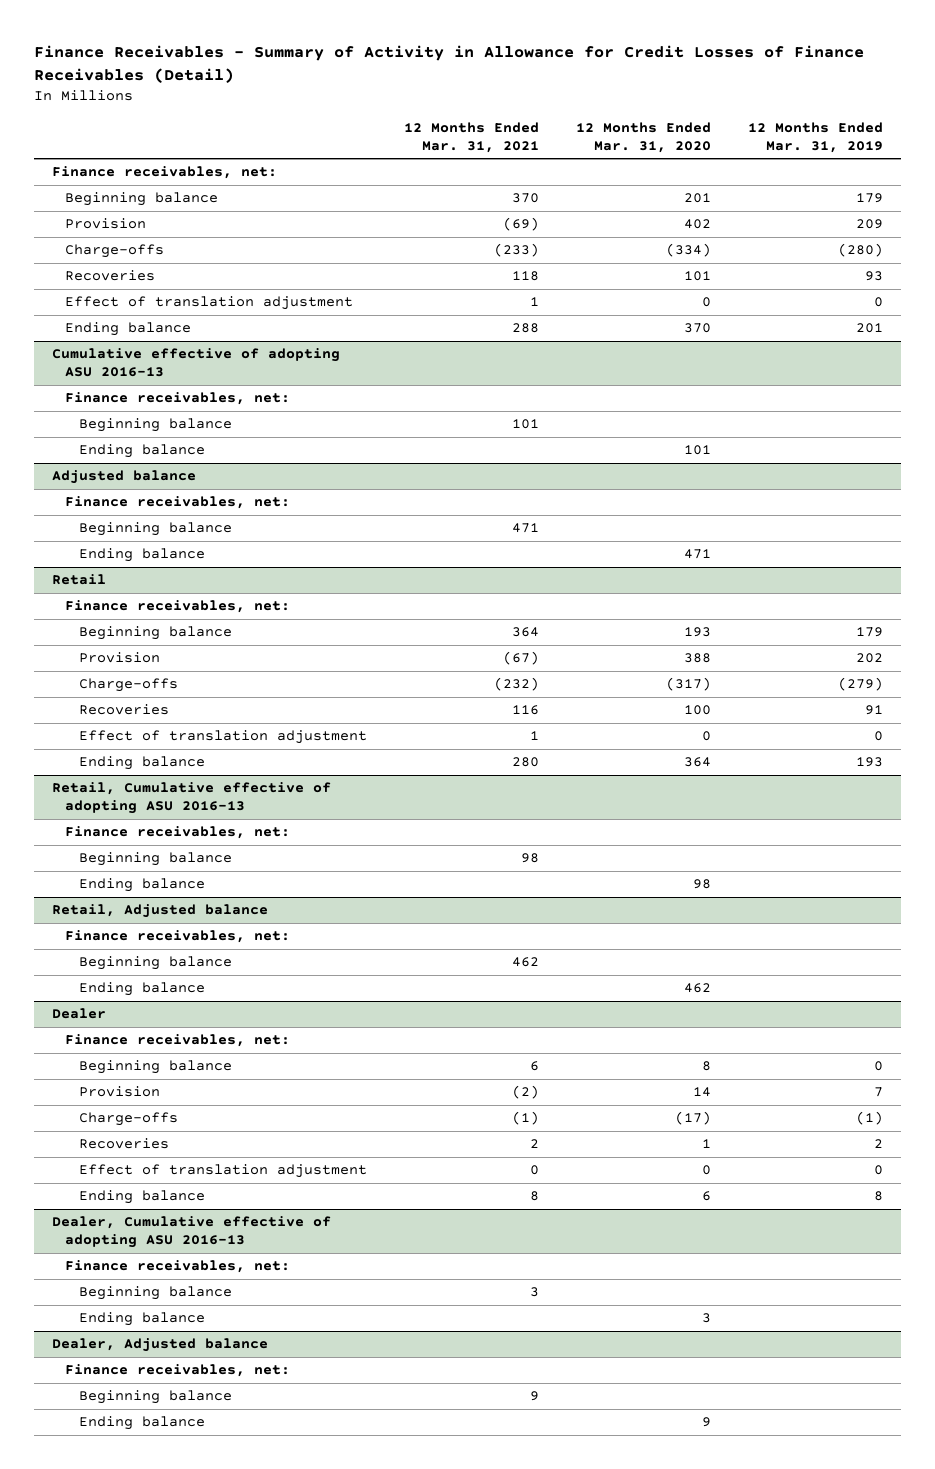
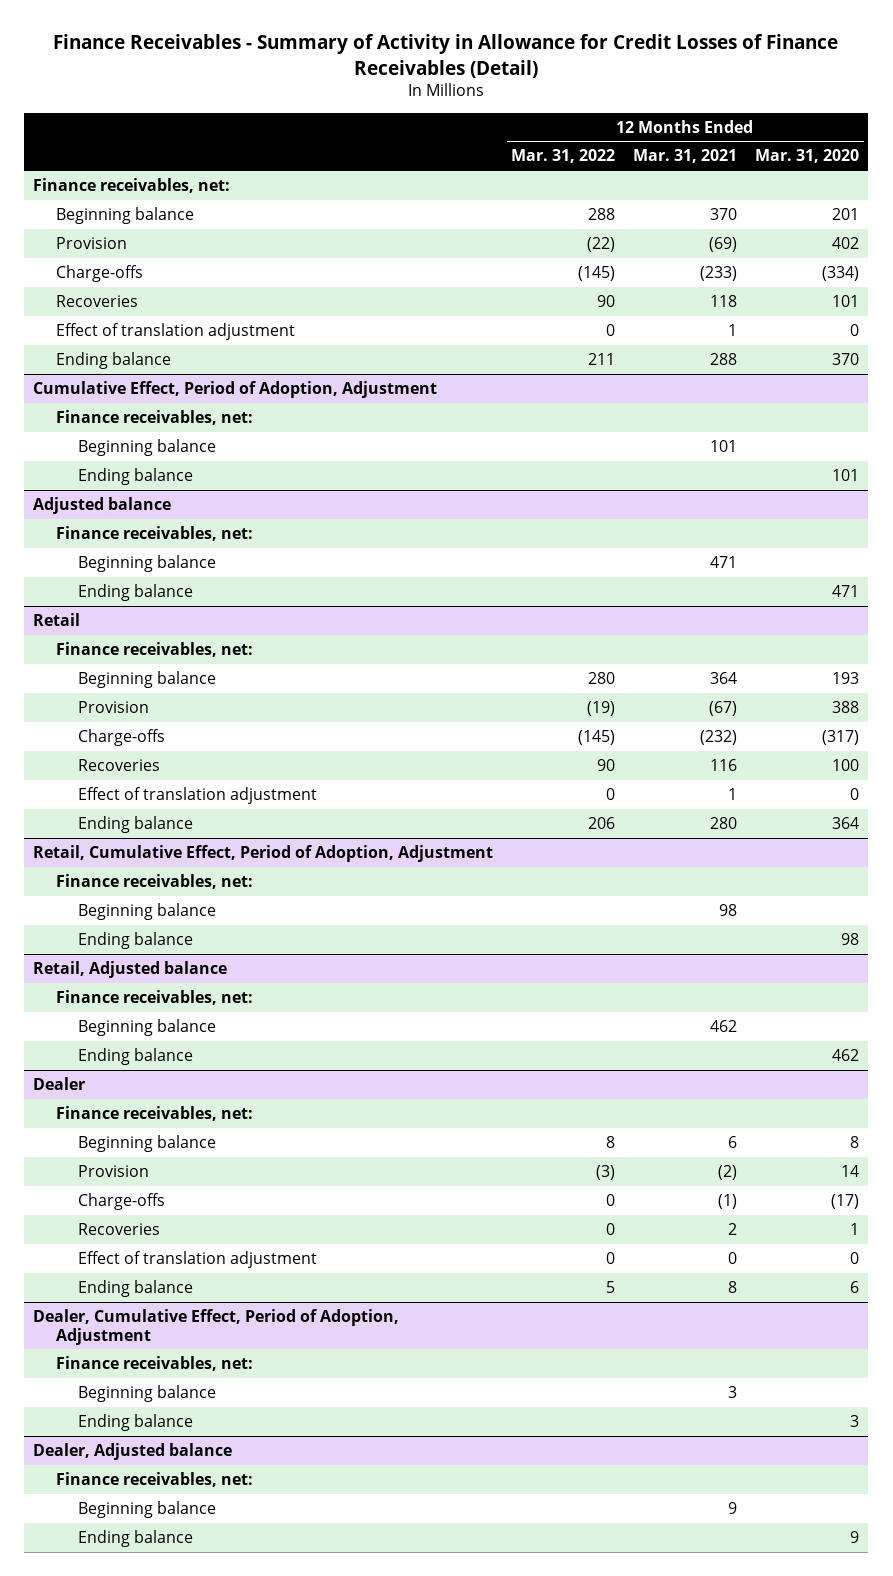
[747,121,883,153] 12 Months Ended Mar. 31, 2019 -> none
none -> [511,149,616,164] Mar. 31, 2022
[52,348,341,378] Cumulative effective of adopting ASU 2016-13 -> [33,381,438,399] Cumulative Effect, Period of Adoption, Adjustment
[52,782,332,815] Retail, Cumulative effective of adopting ASU 2016-13 -> none
none -> [33,845,494,863] Retail, Cumulative Effect, Period of Adoption, Adjustment
[52,1216,332,1249] Dealer, Cumulative effective of adopting ASU 2016-13 -> none
none -> [33,1309,400,1345] Dealer, Cumulative Effect, Period of Adoption, Adjustment

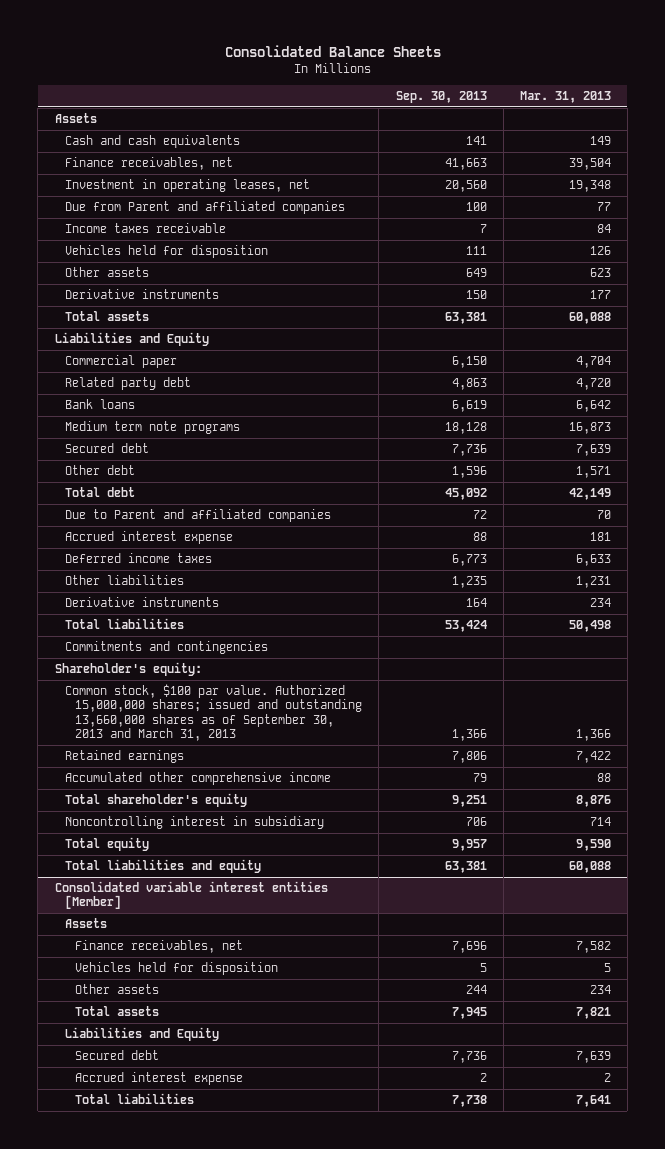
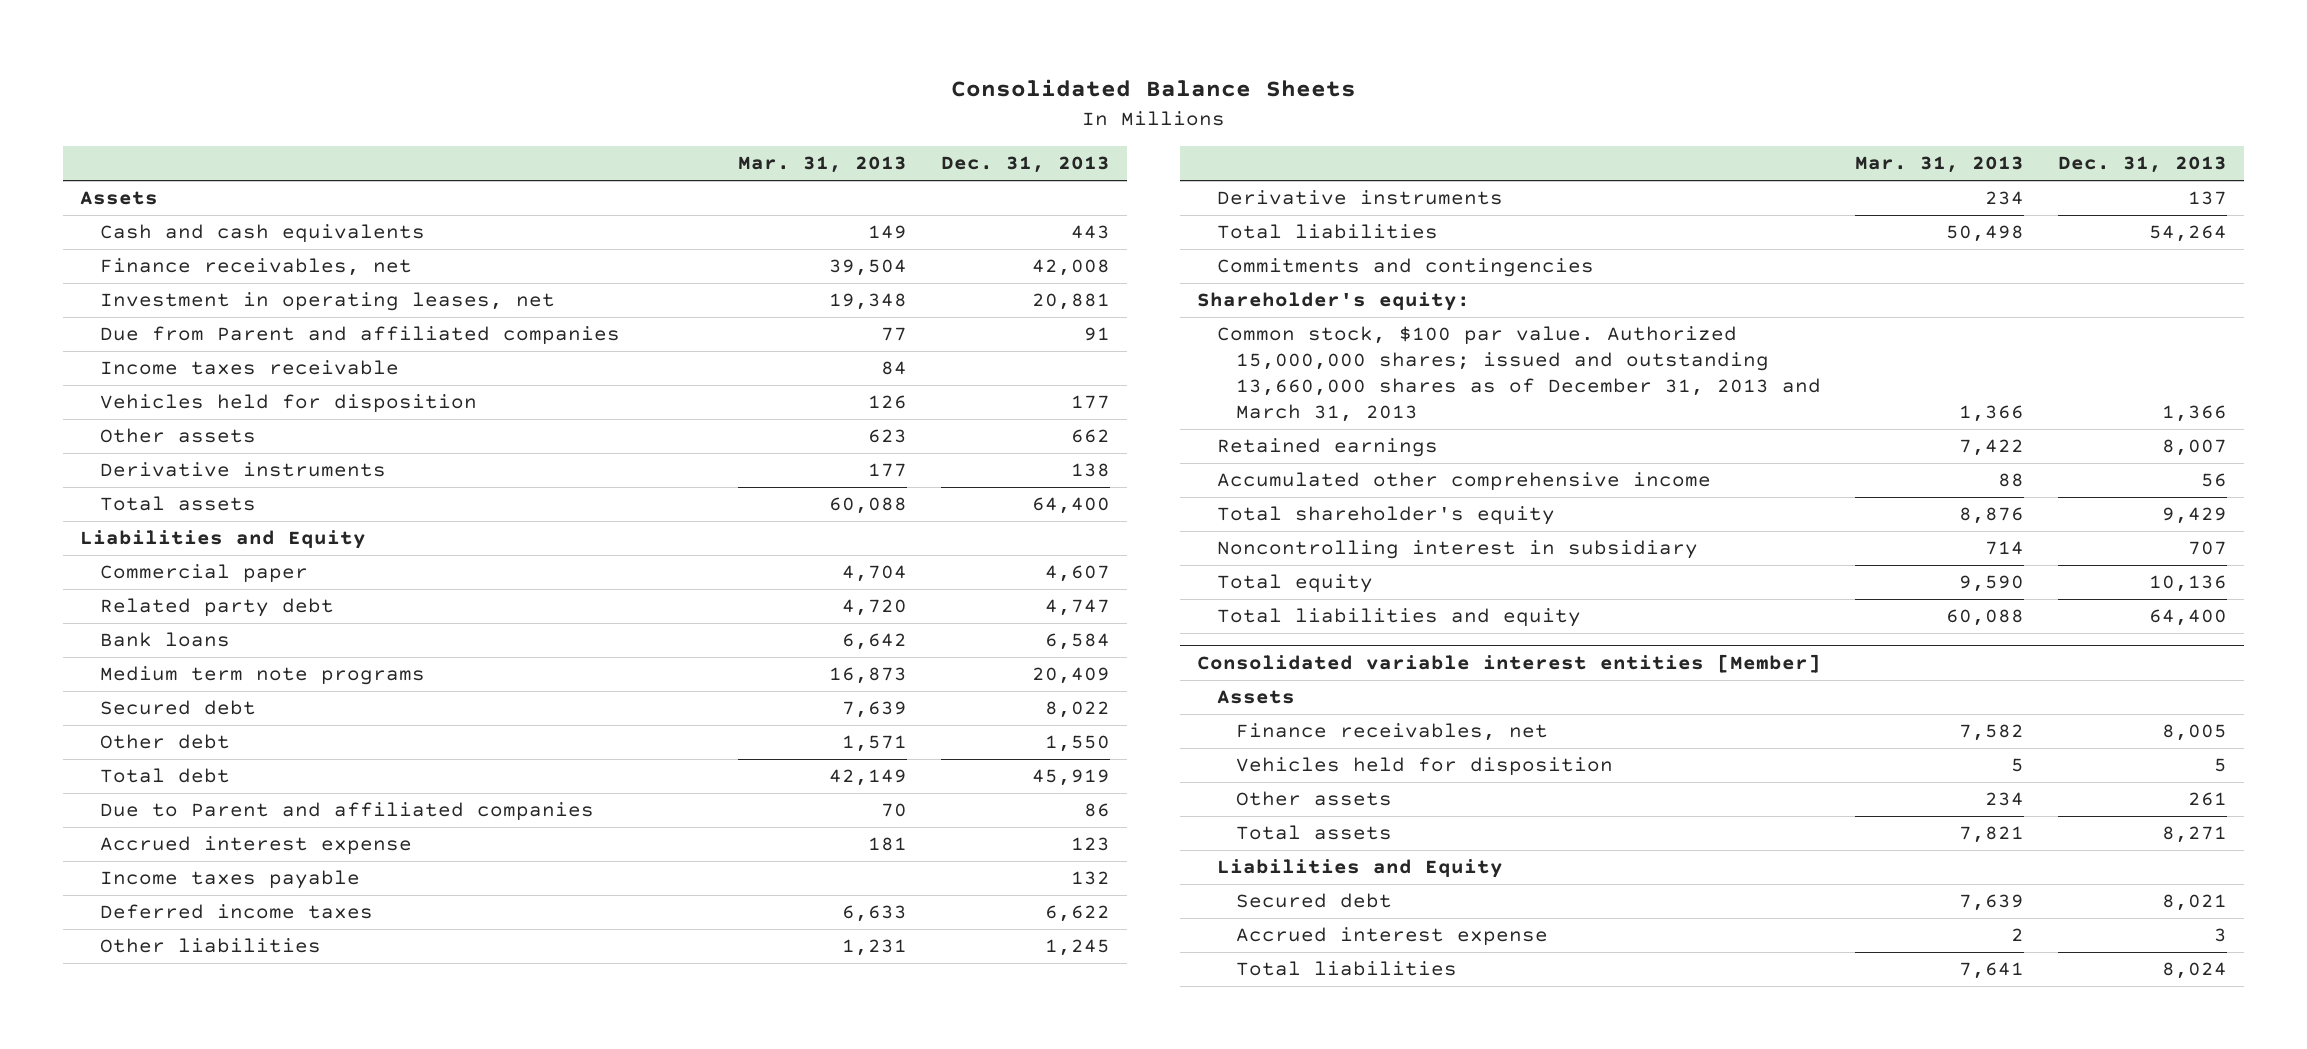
[395,91,487,104] Sep. 30, 2013 -> none
none -> [941,156,1111,174] Dec. 31, 2013
none -> [99,870,360,890] Income taxes payable
[64,684,363,742] Common stock, $100 par value. Authorized 15,000,000 shares; issued and outstanding 13,660,000 shares as of September 30, 2013 and March 31, 2013 -> [1216,326,1822,422] Common stock, $100 par value. Authorized 15,000,000 shares; issued and outstanding 13,660,000 shares as of December 31, 2013 and March 31, 2013

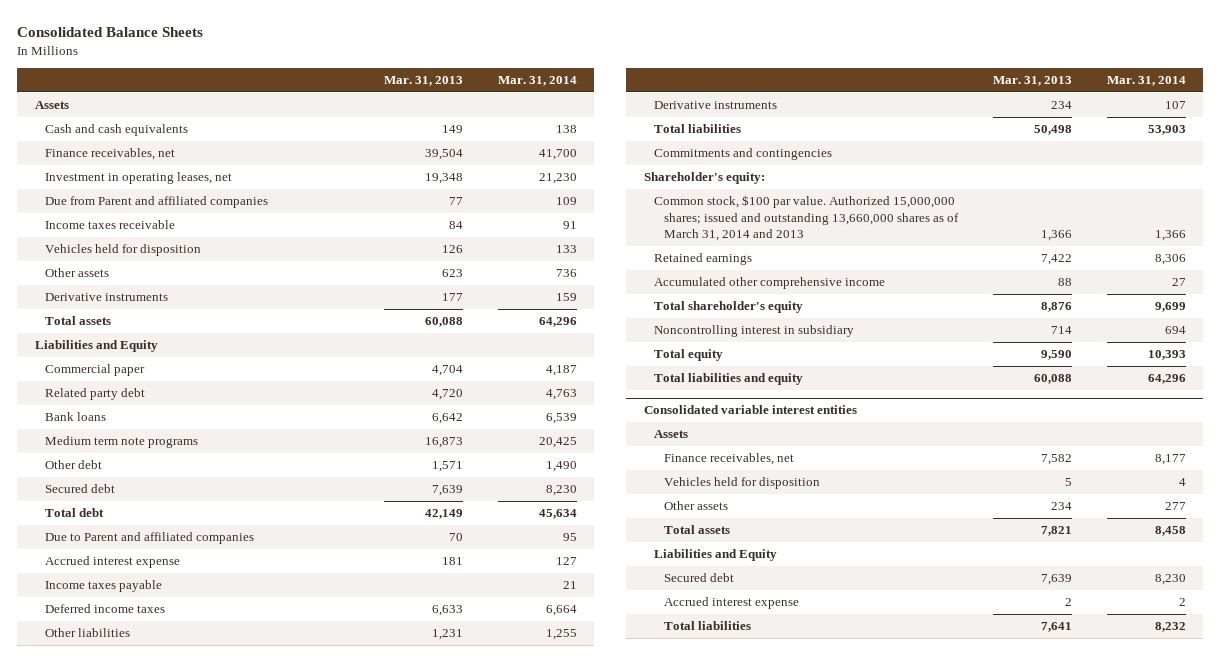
[941,156,1111,174] Dec. 31, 2013 -> none
none -> [497,75,577,86] Mar. 31, 2014
[99,700,256,716] Secured debt -> [44,484,115,494] Secured debt
[1216,326,1822,422] Common stock, $100 par value. Authorized 15,000,000 shares; issued and outstanding 13,660,000 shares as of December 31, 2013 and March 31, 2013 -> [653,195,959,241] Common stock, $100 par value. Authorized 15,000,000 shares; issued and outstanding 13,660,000 shares as of March 31, 2014 and 2013
[1197,654,1822,674] Consolidated variable interest entities [Member] -> [643,405,857,415] Consolidated variable interest entities

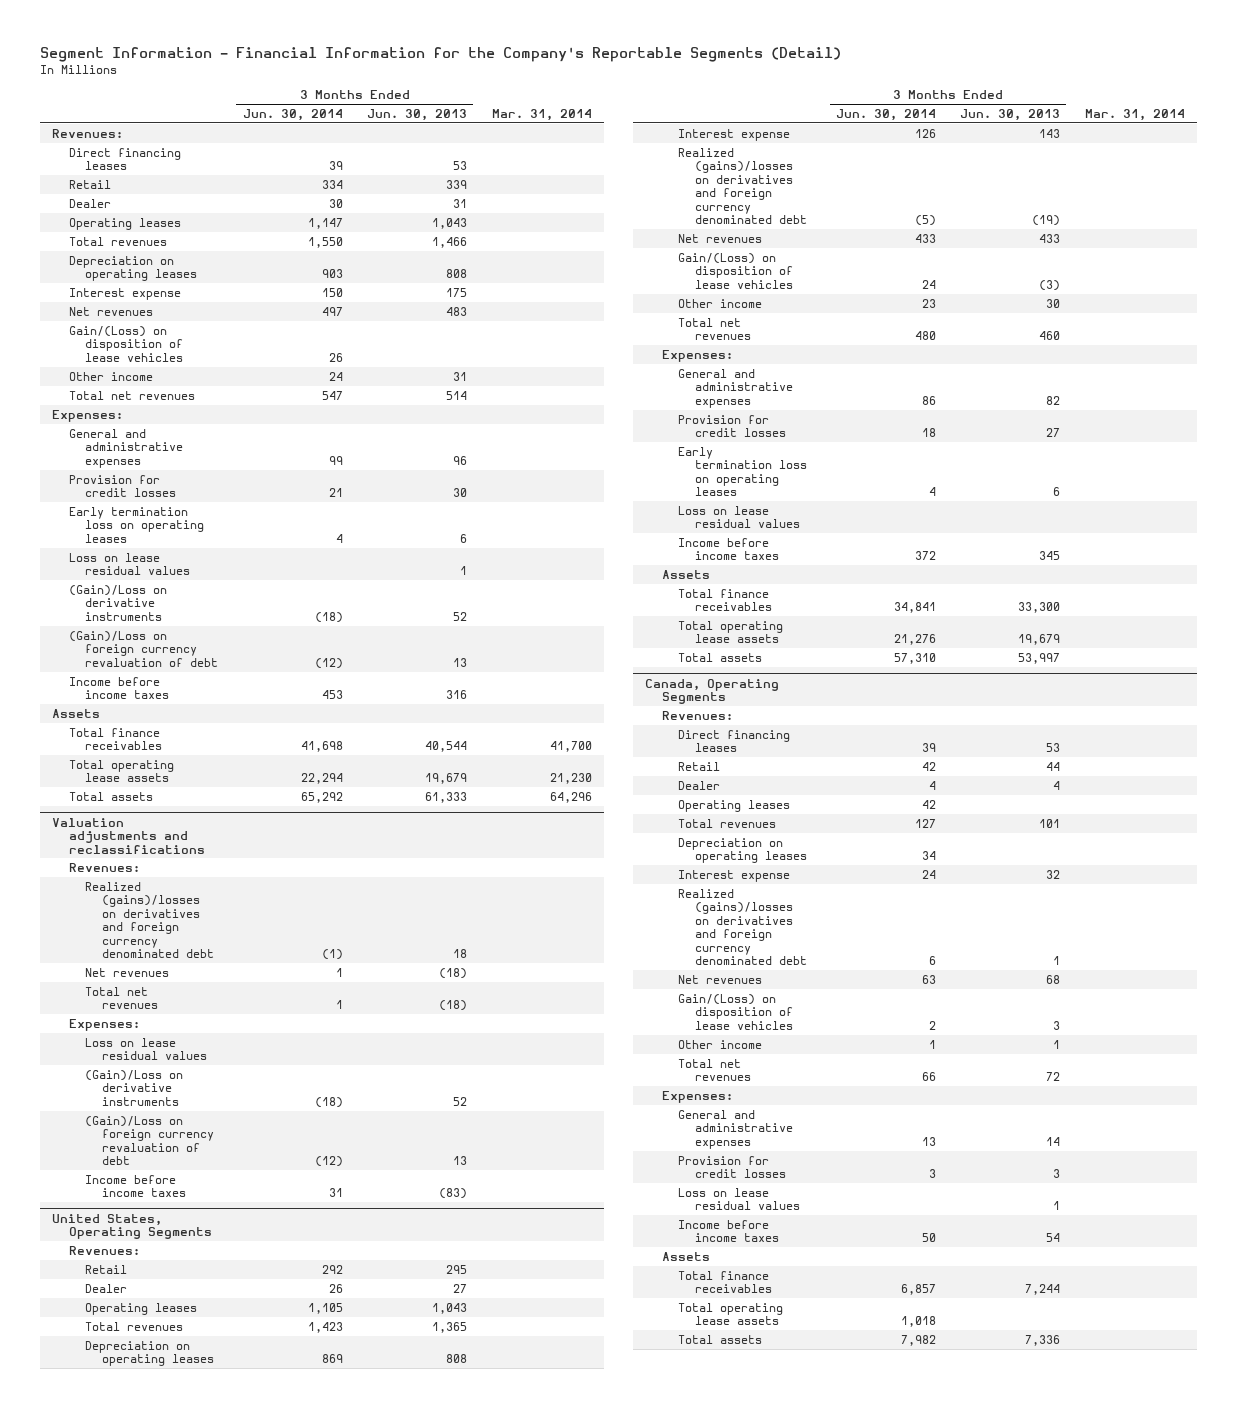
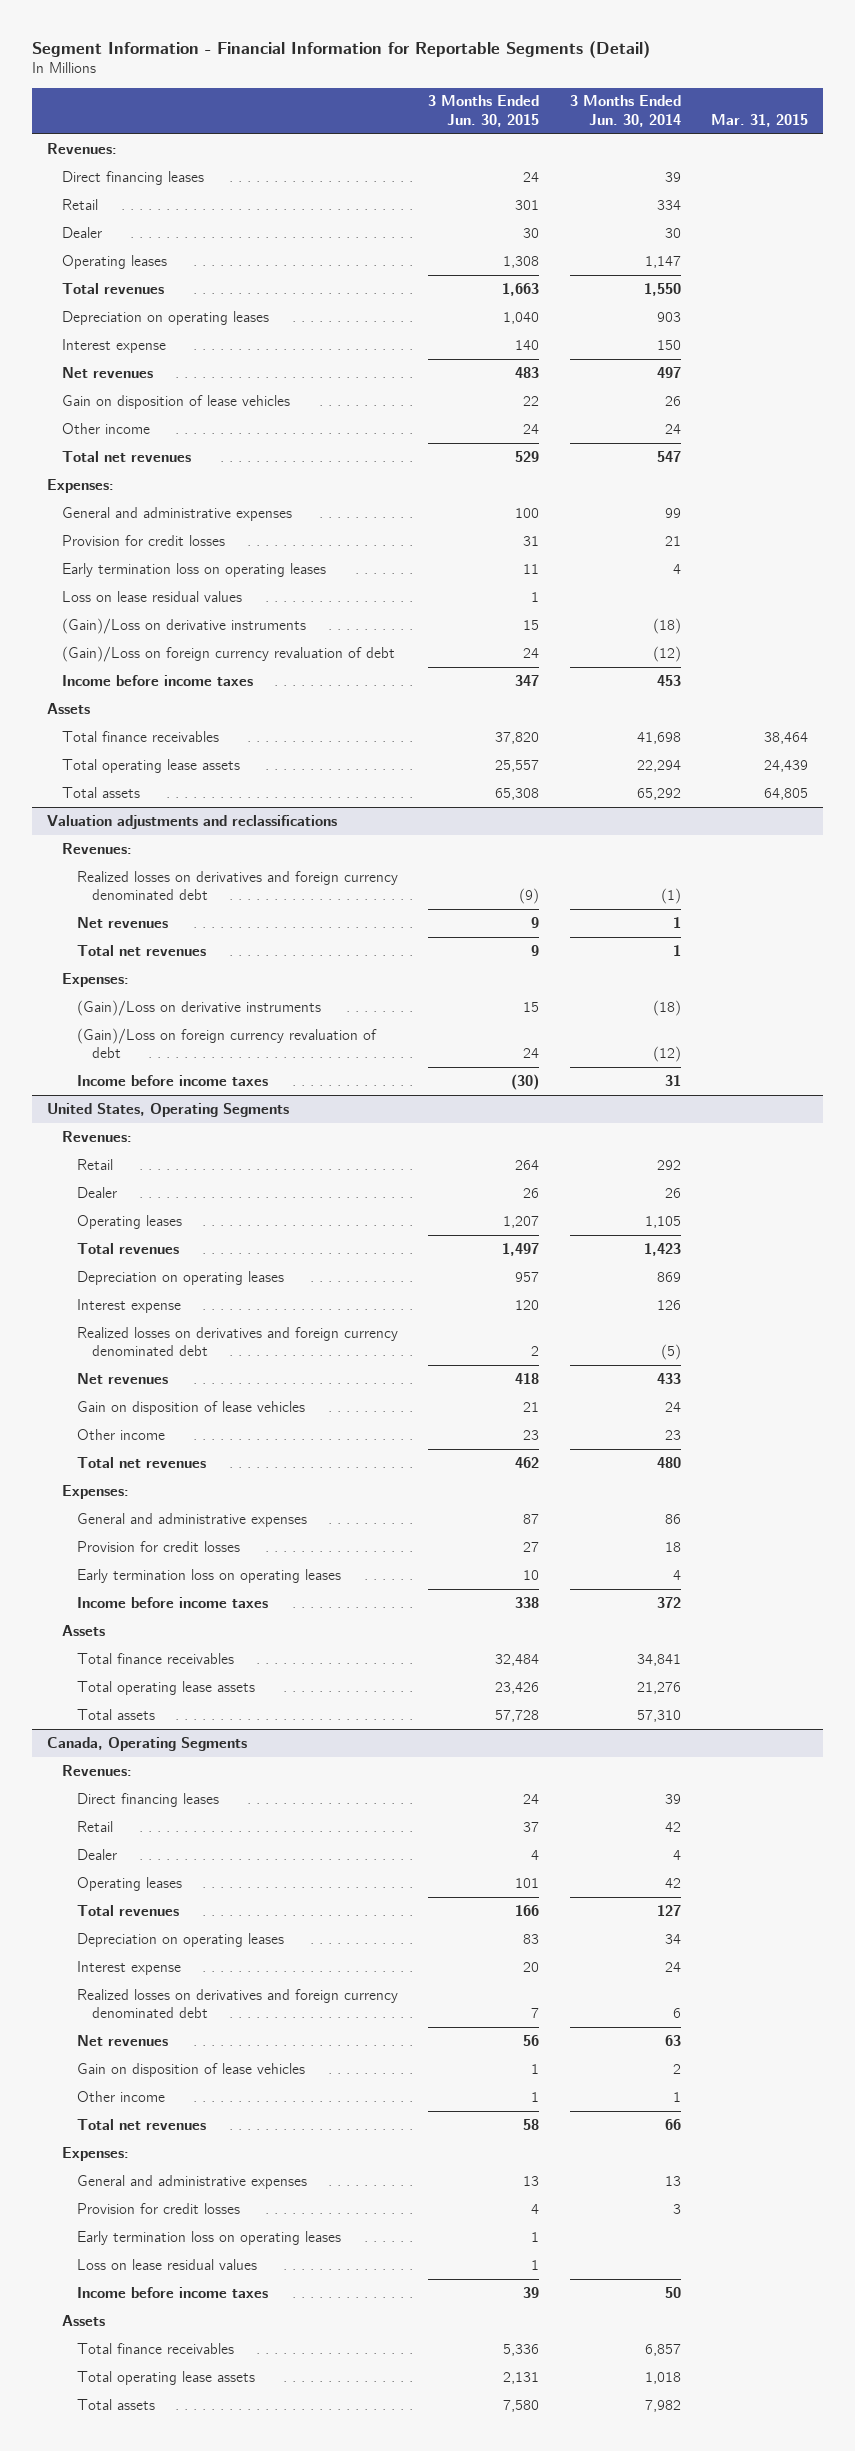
[39,46,841,62] Segment Information - Financial Information for the Company's Reportable Segments (Detail) -> [31,41,650,59] Segment Information - Financial Information for Reportable Segments (Detail)
[367,108,468,121] Jun. 30, 2013 -> none
[491,108,592,121] Mar. 31, 2014 -> none
none -> [428,95,540,127] 3 Months Ended Jun. 30, 2015
none -> [711,113,809,127] Mar. 31, 2015
[68,325,184,362] Gain/(Loss) on disposition of lease vehicles -> [61,394,290,409] Gain on disposition of lease vehicles
[85,881,214,959] Realized (gains)/losses on derivatives and foreign currency denominated debt -> [76,870,398,901] Realized losses on derivatives and foreign currency denominated debt
[85,1037,207,1061] Loss on lease residual values -> none
[678,147,808,225] Realized (gains)/losses on derivatives and foreign currency denominated debt -> [76,1326,398,1357] Realized losses on derivatives and foreign currency denominated debt
[678,252,794,289] Gain/(Loss) on disposition of lease vehicles -> [76,1400,305,1415] Gain on disposition of lease vehicles
[678,505,801,529] Loss on lease residual values -> none
[678,888,808,966] Realized (gains)/losses on derivatives and foreign currency denominated debt -> [76,1988,398,2019] Realized losses on derivatives and foreign currency denominated debt
[678,993,794,1030] Gain/(Loss) on disposition of lease vehicles -> [76,2062,305,2077] Gain on disposition of lease vehicles
none -> [76,2230,341,2245] Early termination loss on operating leases

